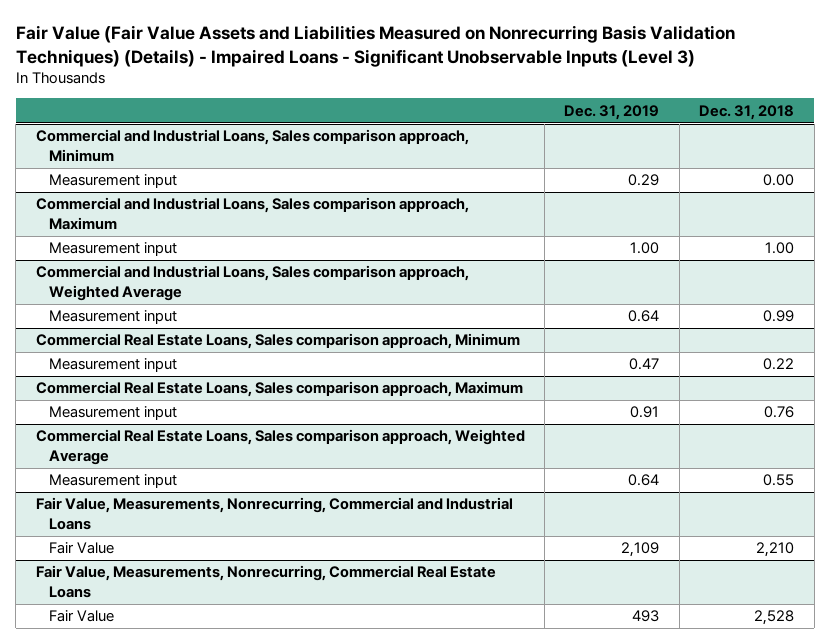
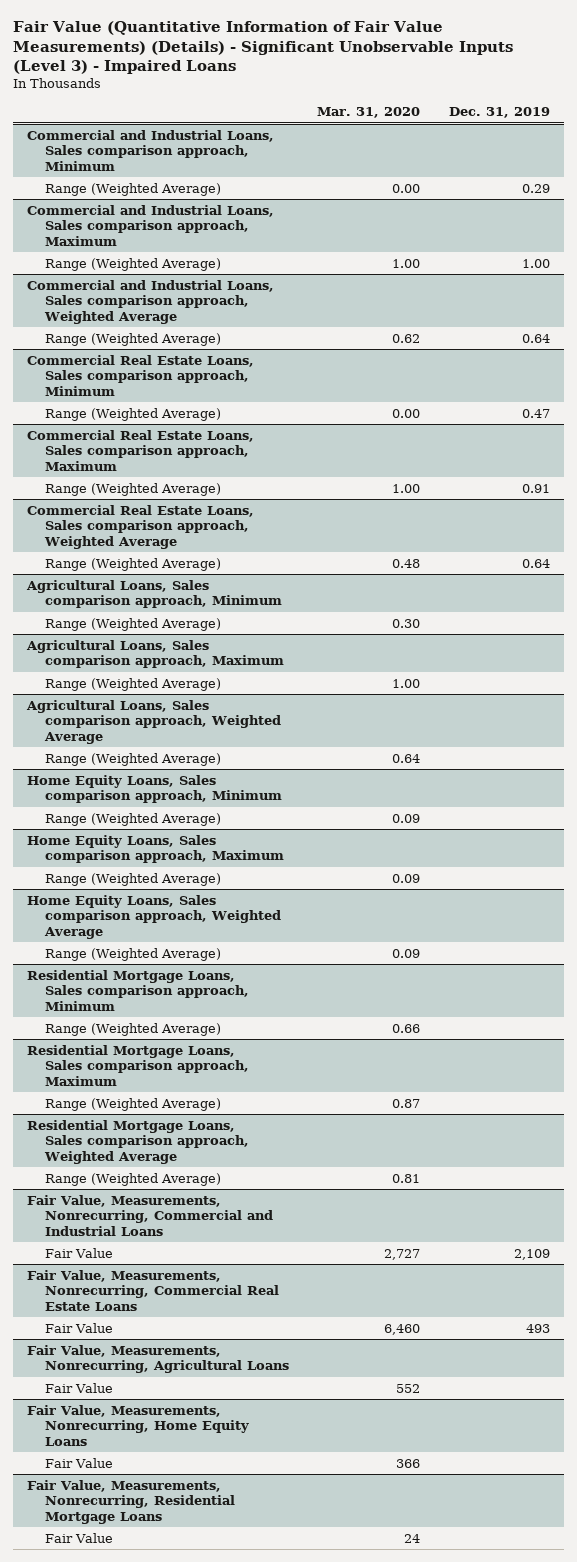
[15,25,735,67] Fair Value (Fair Value Assets and Liabilities Measured on Nonrecurring Basis Validation Techniques) (Details) - Impaired Loans - Significant Unobservable Inputs (Level 3) -> [12,21,513,75] Fair Value (Quantitative Information of Fair Value Measurements) (Details) - Significant Unobservable Inputs (Level 3) - Impaired Loans
[699,104,795,120] Dec. 31, 2018 -> none
none -> [317,107,421,119] Mar. 31, 2020
[48,174,177,189] Measurement input -> [44,182,221,196] Range (Weighted Average)
[48,242,177,257] Measurement input -> [44,257,221,271] Range (Weighted Average)
[48,310,177,325] Measurement input -> [44,332,221,346] Range (Weighted Average)
[48,358,177,373] Measurement input -> [44,407,221,421] Range (Weighted Average)
[48,406,177,421] Measurement input -> [44,482,221,496] Range (Weighted Average)
[48,474,177,489] Measurement input -> [44,557,221,571] Range (Weighted Average)
none -> [25,579,282,609] Agricultural Loans, Sales comparison approach, Minimum
none -> [44,617,221,631] Range (Weighted Average)
none -> [25,639,284,669] Agricultural Loans, Sales comparison approach, Maximum
none -> [44,677,221,691] Range (Weighted Average)
none -> [25,699,281,744] Agricultural Loans, Sales comparison approach, Weighted Average
none -> [44,752,221,766] Range (Weighted Average)
none -> [26,774,282,804] Home Equity Loans, Sales comparison approach, Minimum
none -> [44,812,221,826] Range (Weighted Average)
none -> [26,834,284,864] Home Equity Loans, Sales comparison approach, Maximum
none -> [44,872,221,886] Range (Weighted Average)
none -> [26,894,281,939] Home Equity Loans, Sales comparison approach, Weighted Average
none -> [44,947,221,961] Range (Weighted Average)
none -> [26,969,249,1011] Residential Mortgage Loans, Sales comparison approach, Minimum
none -> [44,1022,221,1036] Range (Weighted Average)
none -> [26,1044,249,1086] Residential Mortgage Loans, Sales comparison approach, Maximum
none -> [44,1097,221,1111] Range (Weighted Average)
none -> [26,1119,249,1164] Residential Mortgage Loans, Sales comparison approach, Weighted Average
none -> [44,1172,221,1186] Range (Weighted Average)
none -> [26,1344,289,1374] Fair Value, Measurements, Nonrecurring, Agricultural Loans
none -> [44,1382,113,1393] Fair Value
none -> [26,1404,249,1446] Fair Value, Measurements, Nonrecurring, Home Equity Loans
none -> [44,1457,113,1468] Fair Value
none -> [26,1479,235,1524] Fair Value, Measurements, Nonrecurring, Residential Mortgage Loans
none -> [44,1532,113,1543] Fair Value

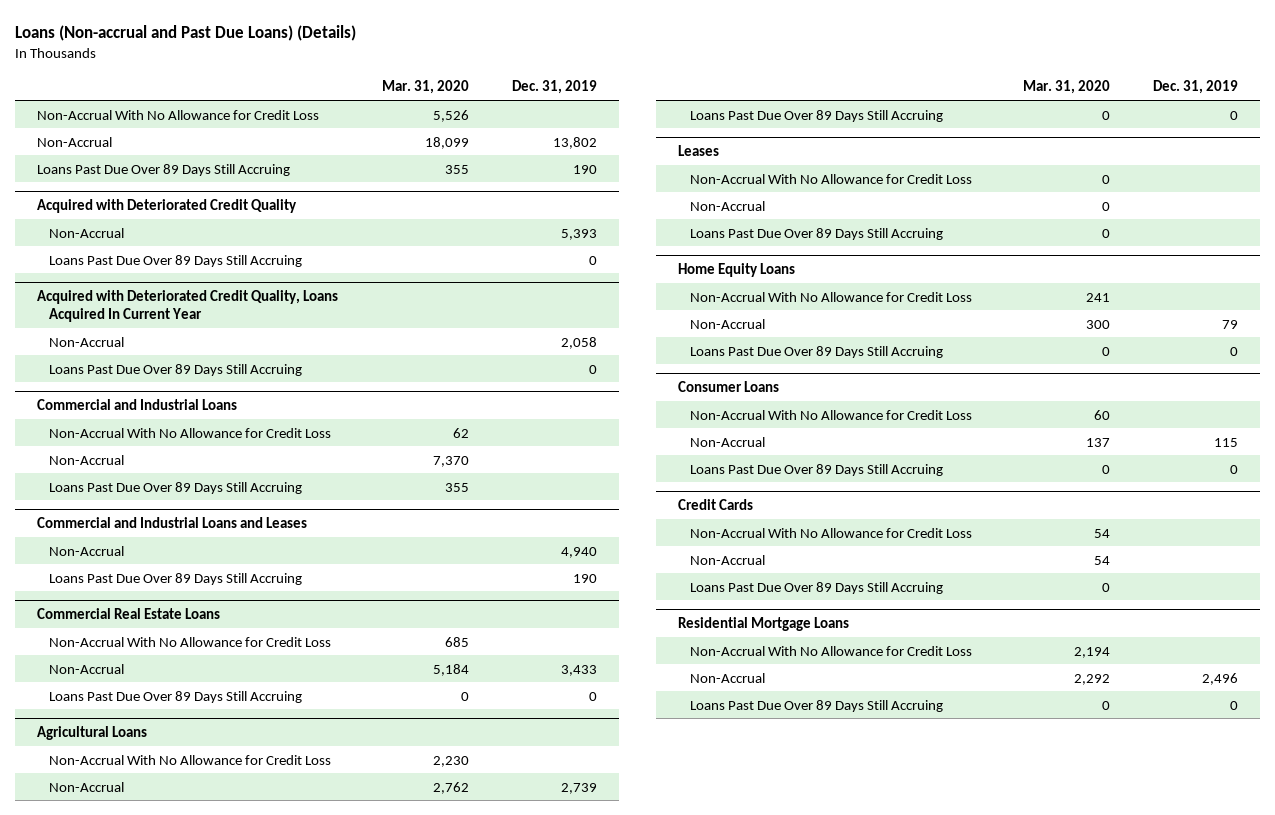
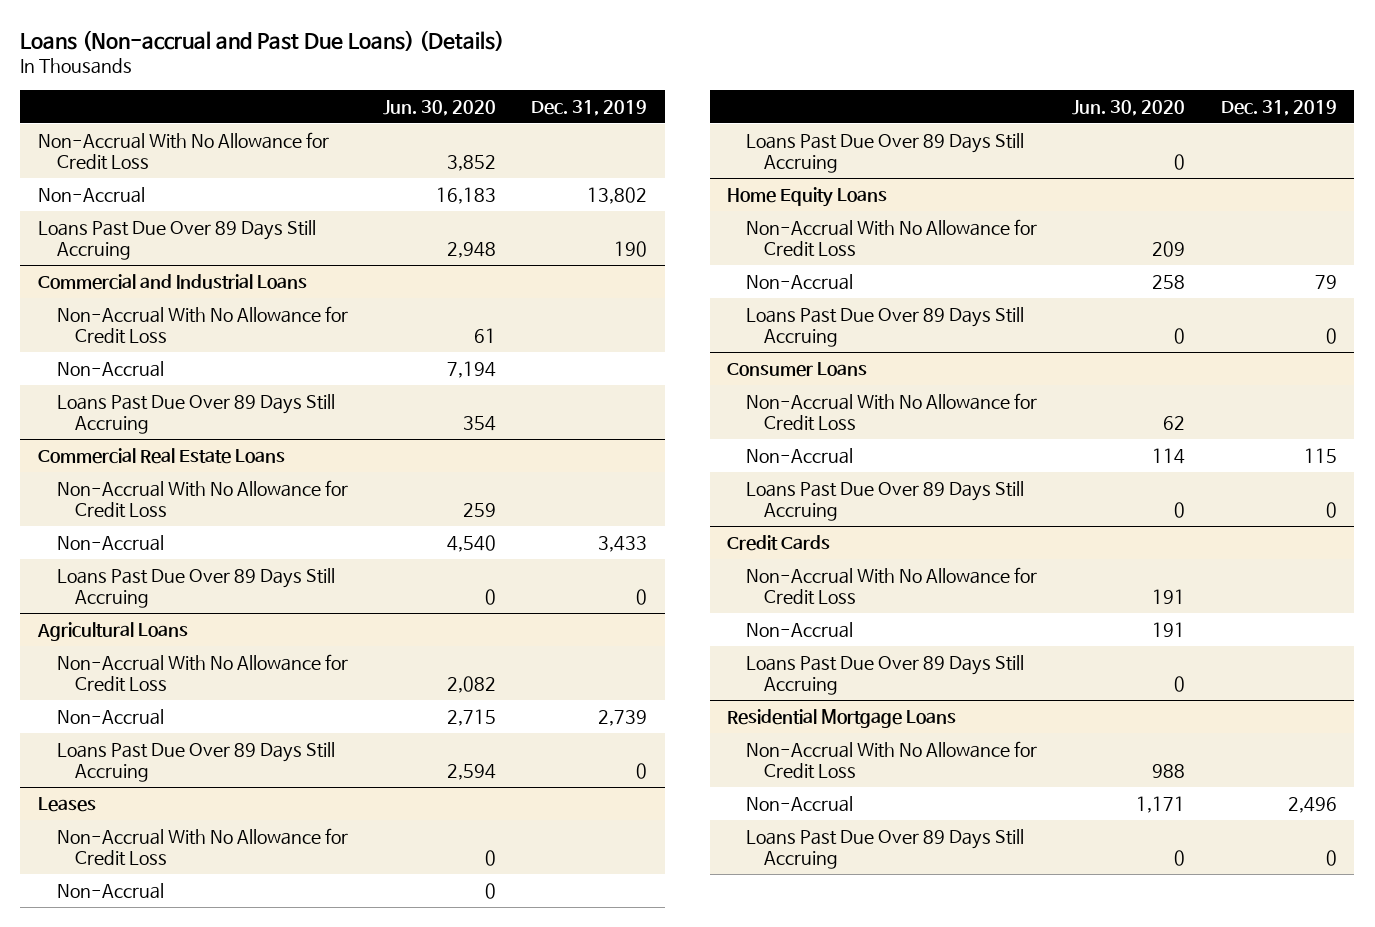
[381,80,469,95] Mar. 31, 2020 -> none
none -> [382,99,496,116] Jun. 30, 2020
[37,198,298,213] Acquired with Deteriorated Credit Quality -> none
[49,227,125,238] Non-Accrual -> none
[49,254,303,267] Loans Past Due Over 89 Days Still Accruing -> none
[37,289,339,323] Acquired with Deteriorated Credit Quality, Loans Acquired In Current Year -> none
[49,336,125,347] Non-Accrual -> none
[49,363,303,376] Loans Past Due Over 89 Days Still Accruing -> none
[37,516,308,528] Commercial and Industrial Loans and Leases -> none
[49,545,125,556] Non-Accrual -> none
[49,572,303,585] Loans Past Due Over 89 Days Still Accruing -> none

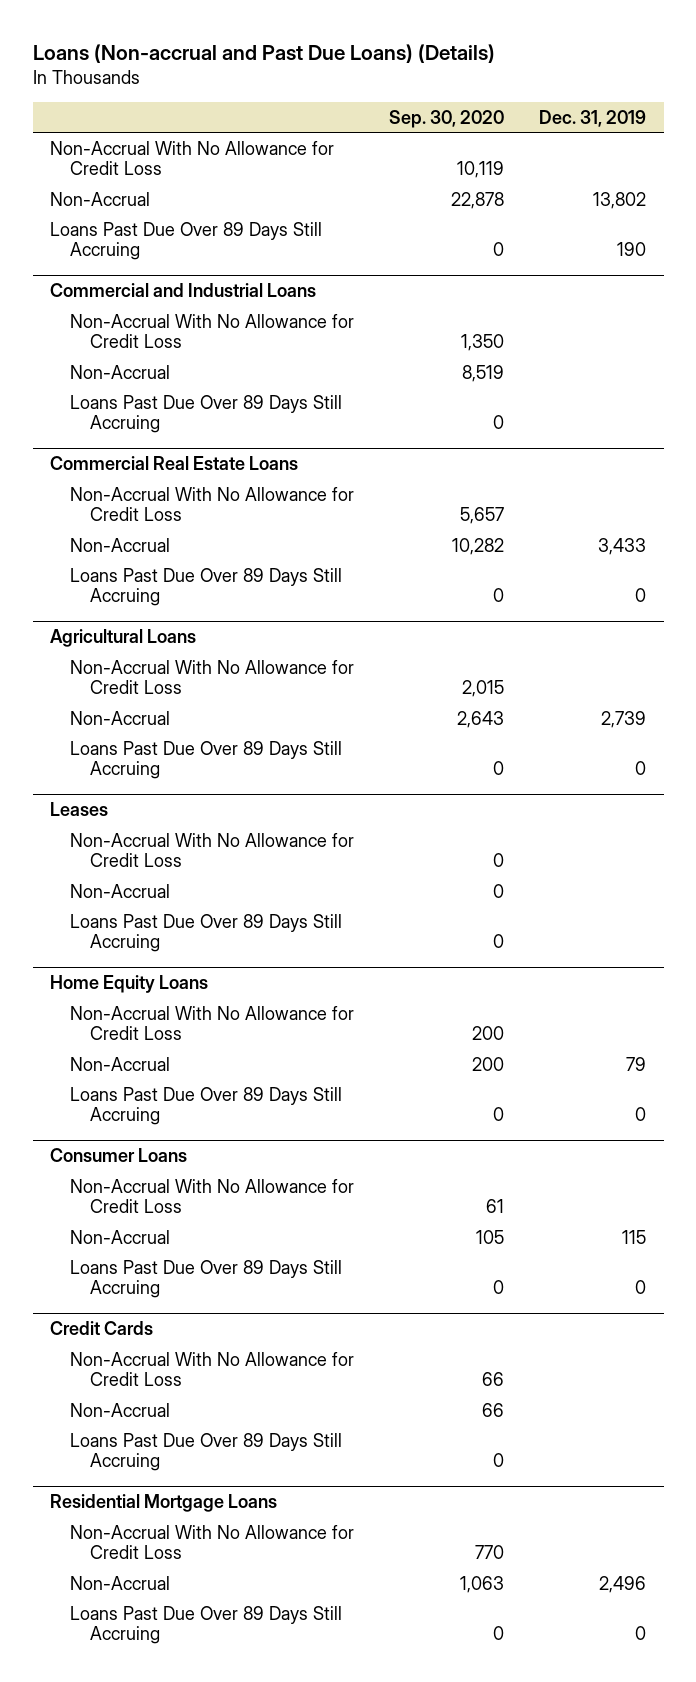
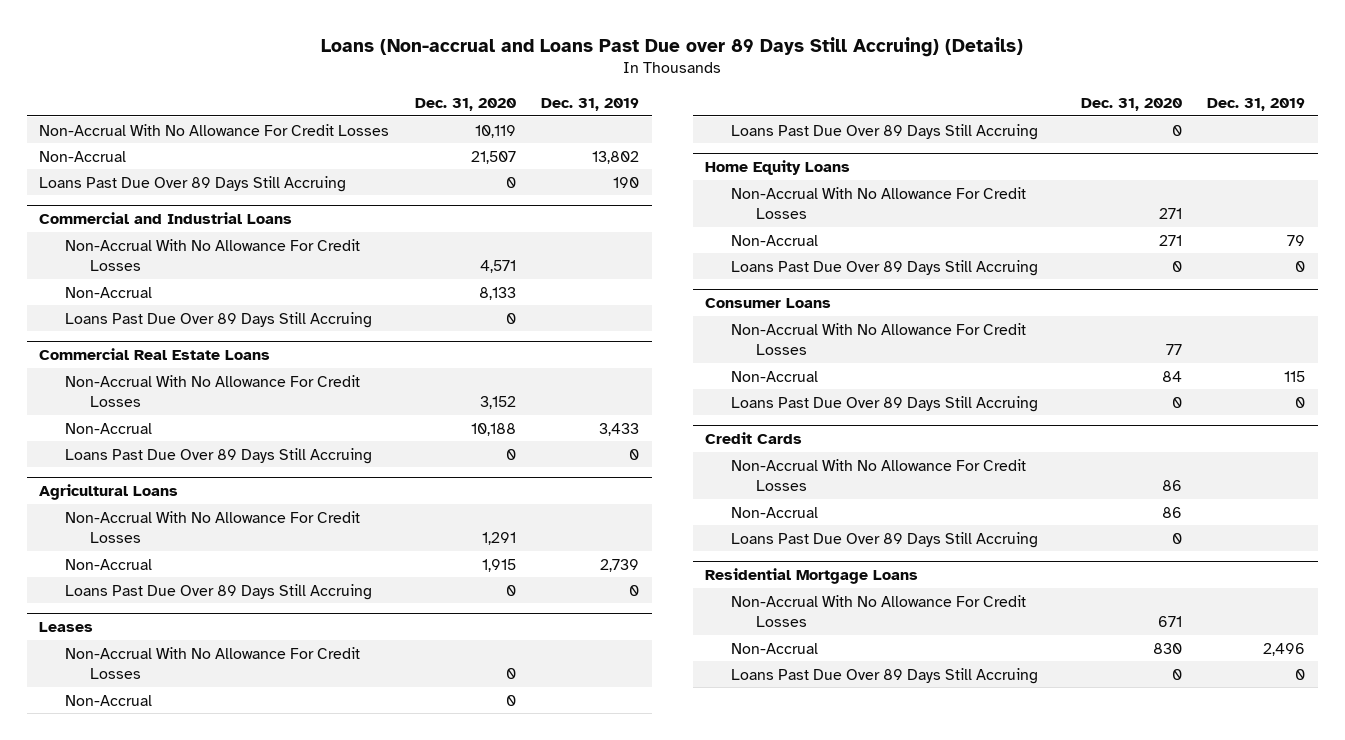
[32,44,495,64] Loans (Non-accrual and Past Due Loans) (Details) -> [321,36,1024,57] Loans (Non-accrual and Loans Past Due over 89 Days Still Accruing) (Details)
[389,109,505,128] Sep. 30, 2020 -> none
none -> [414,98,516,112] Dec. 31, 2020
[50,140,335,176] Non-Accrual With No Allowance for Credit Loss -> [39,123,390,136] Non-Accrual With No Allowance For Credit Losses
[69,313,354,349] Non-Accrual With No Allowance for Credit Loss -> [64,238,360,272] Non-Accrual With No Allowance For Credit Losses
[69,486,354,522] Non-Accrual With No Allowance for Credit Loss -> [64,374,360,408] Non-Accrual With No Allowance For Credit Losses
[69,659,354,695] Non-Accrual With No Allowance for Credit Loss -> [64,510,360,544] Non-Accrual With No Allowance For Credit Losses
[69,832,354,868] Non-Accrual With No Allowance for Credit Loss -> [64,646,360,680] Non-Accrual With No Allowance For Credit Losses
[69,1005,354,1041] Non-Accrual With No Allowance for Credit Loss -> [730,186,1026,220] Non-Accrual With No Allowance For Credit Losses
[69,1178,354,1214] Non-Accrual With No Allowance for Credit Loss -> [730,322,1026,356] Non-Accrual With No Allowance For Credit Losses
[69,1351,354,1387] Non-Accrual With No Allowance for Credit Loss -> [730,458,1026,492] Non-Accrual With No Allowance For Credit Losses
[69,1524,354,1560] Non-Accrual With No Allowance for Credit Loss -> [730,594,1026,628] Non-Accrual With No Allowance For Credit Losses

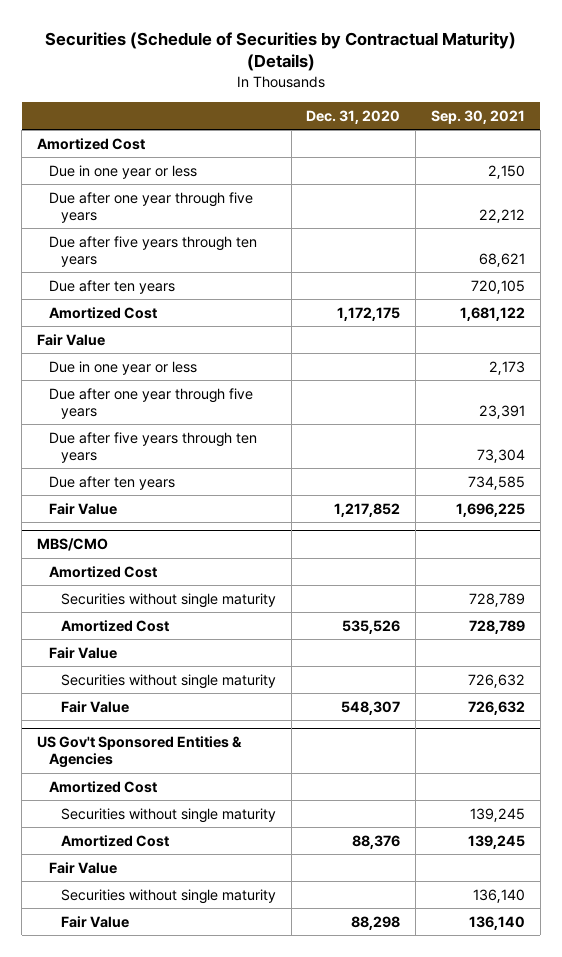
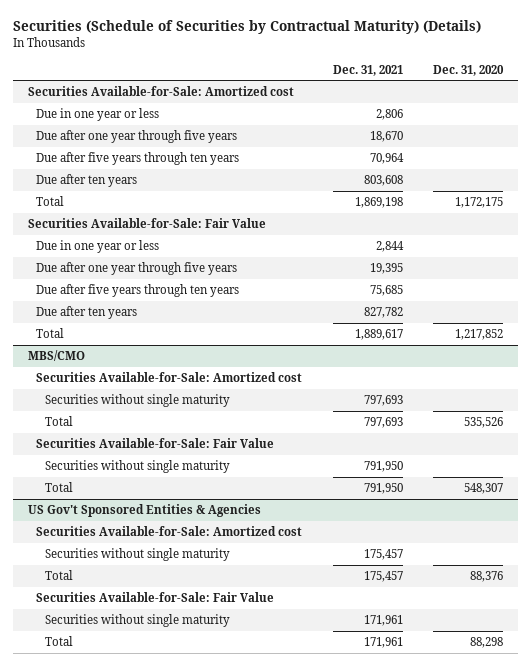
[430,109,525,124] Sep. 30, 2021 -> none
none -> [332,64,403,76] Dec. 31, 2021
[37,137,146,150] Amortized Cost -> [27,86,294,97] Securities Available-for-Sale: Amortized cost
[48,306,157,319] Amortized Cost -> [36,196,65,207] Total
[37,333,106,346] Fair Value -> [27,218,266,229] Securities Available-for-Sale: Fair Value
[48,502,117,515] Fair Value -> [36,328,65,339] Total
[48,565,157,578] Amortized Cost -> [36,372,303,383] Securities Available-for-Sale: Amortized cost
[60,619,169,632] Amortized Cost -> [44,416,73,427] Total
[48,646,117,659] Fair Value -> [36,438,275,449] Securities Available-for-Sale: Fair Value
[60,700,129,713] Fair Value -> [44,482,73,493] Total
[48,780,157,793] Amortized Cost -> [36,526,303,537] Securities Available-for-Sale: Amortized cost
[60,834,169,847] Amortized Cost -> [44,570,73,581] Total
[48,861,117,874] Fair Value -> [36,592,275,603] Securities Available-for-Sale: Fair Value
[60,915,129,928] Fair Value -> [44,636,73,647] Total

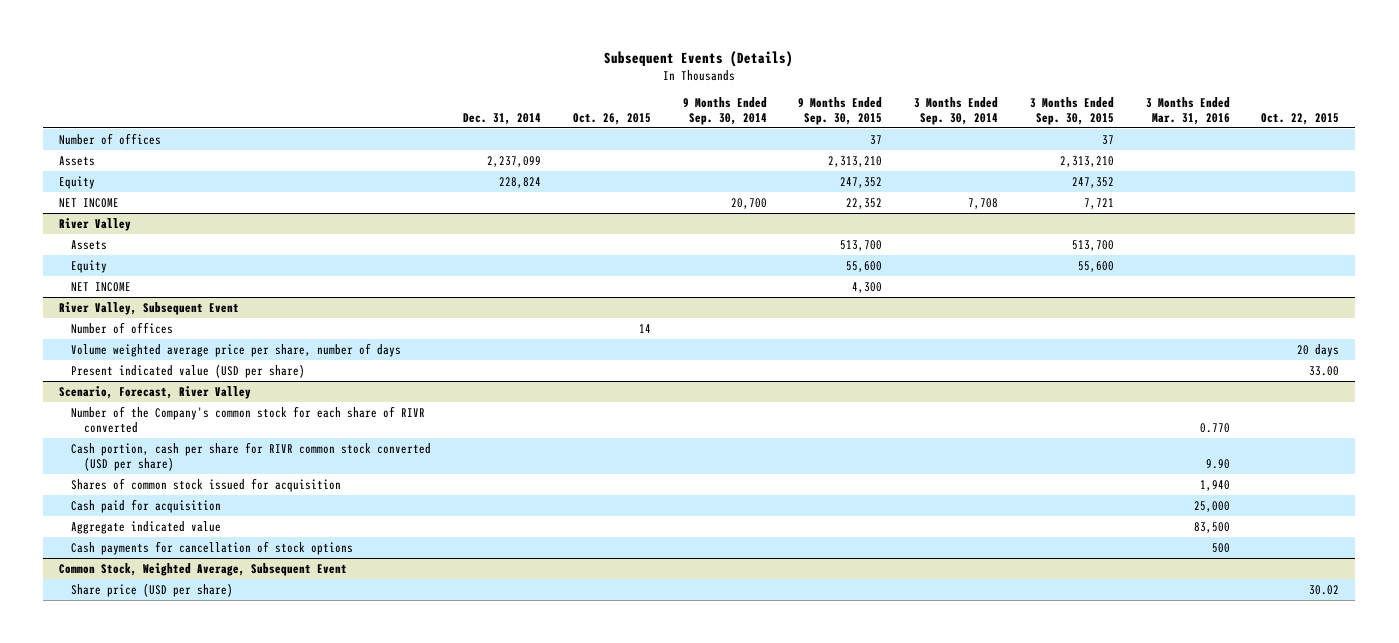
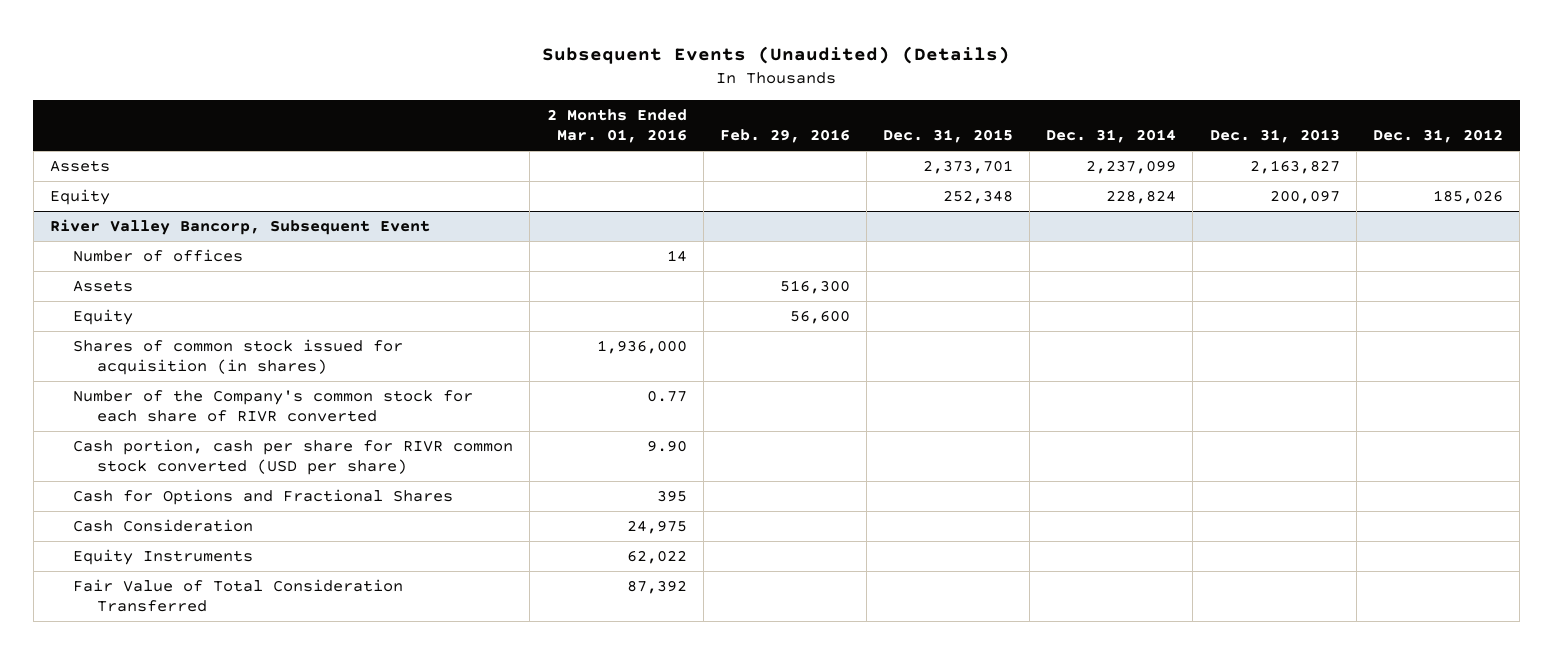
[604,50,794,67] Subsequent Events (Details) -> [542,45,1011,64] Subsequent Events (Unaudited) (Details)
[572,112,651,125] Oct. 26, 2015 -> none
[682,96,767,125] 9 Months Ended Sep. 30, 2014 -> none
[798,96,883,125] 9 Months Ended Sep. 30, 2015 -> none
[914,96,999,125] 3 Months Ended Sep. 30, 2014 -> none
[1029,96,1114,125] 3 Months Ended Sep. 30, 2015 -> none
[1145,96,1230,125] 3 Months Ended Mar. 31, 2016 -> none
[1261,112,1340,125] Oct. 22, 2015 -> none
none -> [546,109,687,144] 2 Months Ended Mar. 01, 2016
none -> [719,129,850,144] Feb. 29, 2016
none -> [883,129,1014,144] Dec. 31, 2015
none -> [1209,129,1340,144] Dec. 31, 2013
none -> [1372,129,1503,144] Dec. 31, 2012
[59,132,162,145] Number of offices -> none
[59,197,120,208] NET INCOME -> none
[59,217,132,231] River Valley -> none
[71,239,108,250] Assets -> none
[71,259,108,273] Equity -> none
[71,281,132,292] NET INCOME -> none
[59,301,240,315] River Valley, Subsequent Event -> [49,219,430,236] River Valley Bancorp, Subsequent Event
[71,342,402,357] Volume weighted average price per share, number of days -> none
[71,363,306,378] Present indicated value (USD per share) -> none
[59,385,252,399] Scenario, Forecast, River Valley -> none
[71,405,426,433] Number of the Company's common stock for each share of RIVR converted -> none
[71,441,432,471] Cash portion, cash per share for RIVR common stock converted (USD per share) -> none
[71,477,342,492] Shares of common stock issued for acquisition -> none
[71,498,222,513] Cash paid for acquisition -> none
[71,520,222,534] Aggregate indicated value -> none
[71,540,354,555] Cash payments for cancellation of stock options -> none
[59,562,348,576] Common Stock, Weighted Average, Subsequent Event -> none
[71,582,234,597] Share price (USD per share) -> none
none -> [73,280,134,293] Assets
none -> [73,309,134,326] Equity
none -> [73,339,404,376] Shares of common stock issued for acquisition (in shares)
none -> [73,390,474,423] Number of the Company's common stock for each share of RIVR converted
none -> [73,439,514,476] Cash portion, cash per share for RIVR common stock converted (USD per share)
none -> [73,489,454,506] Cash for Options and Fractional Shares
none -> [73,519,254,533] Cash Consideration
none -> [73,549,254,566] Equity Instruments
none -> [73,579,404,613] Fair Value of Total Consideration Transferred

